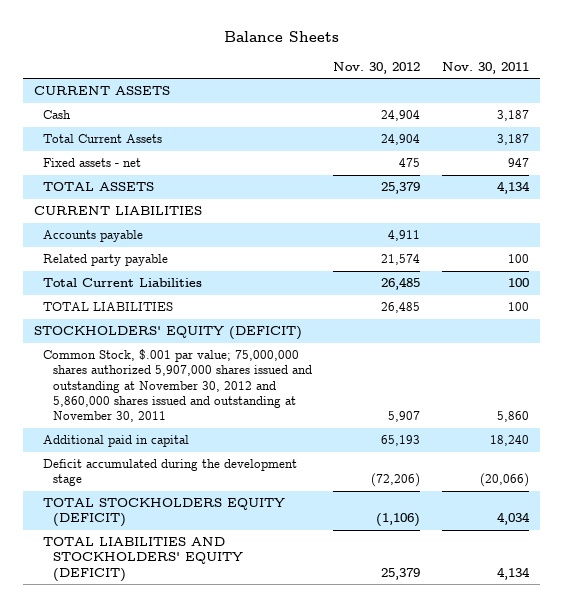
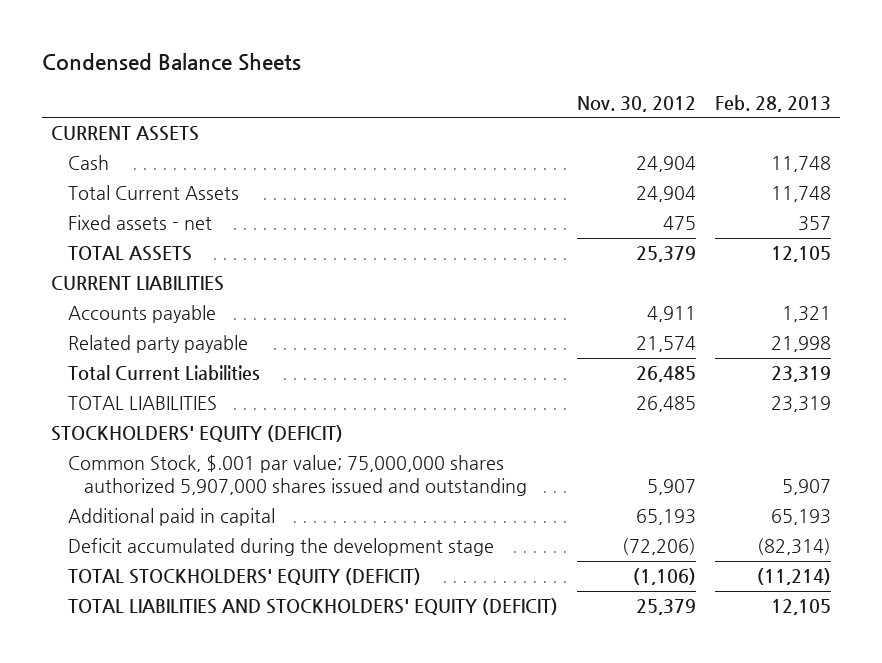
[223,31,339,43] Balance Sheets -> [41,53,301,72] Condensed Balance Sheets
[442,61,530,74] Nov. 30, 2011 -> none
none -> [714,94,831,112] Feb. 28, 2013
[43,349,312,423] Common Stock, $.001 par value; 75,000,000 shares authorized 5,907,000 shares issued and outstanding at November 30, 2012 and 5,860,000 shares issued and outstanding at November 30, 2011 -> [67,455,528,496] Common Stock, $.001 par value; 75,000,000 shares authorized 5,907,000 shares issued and outstanding
[43,498,286,528] TOTAL STOCKHOLDERS EQUITY (DEFICIT) -> [67,568,421,586] TOTAL STOCKHOLDERS' EQUITY (DEFICIT)

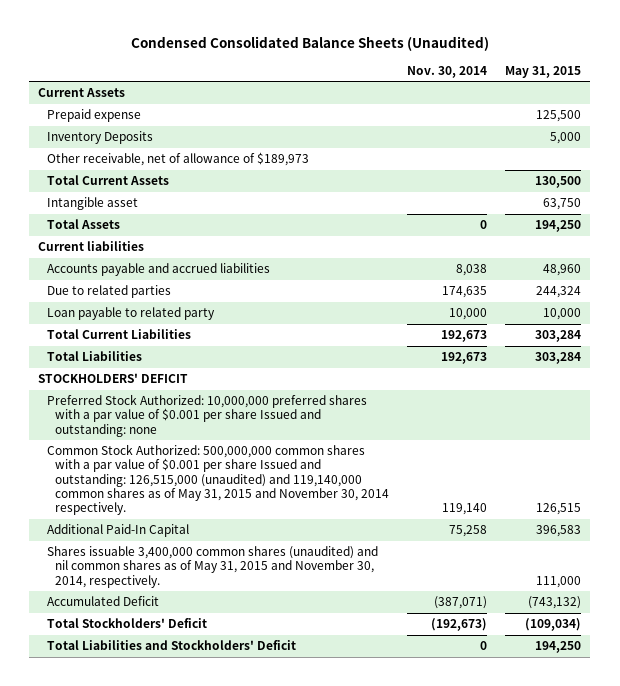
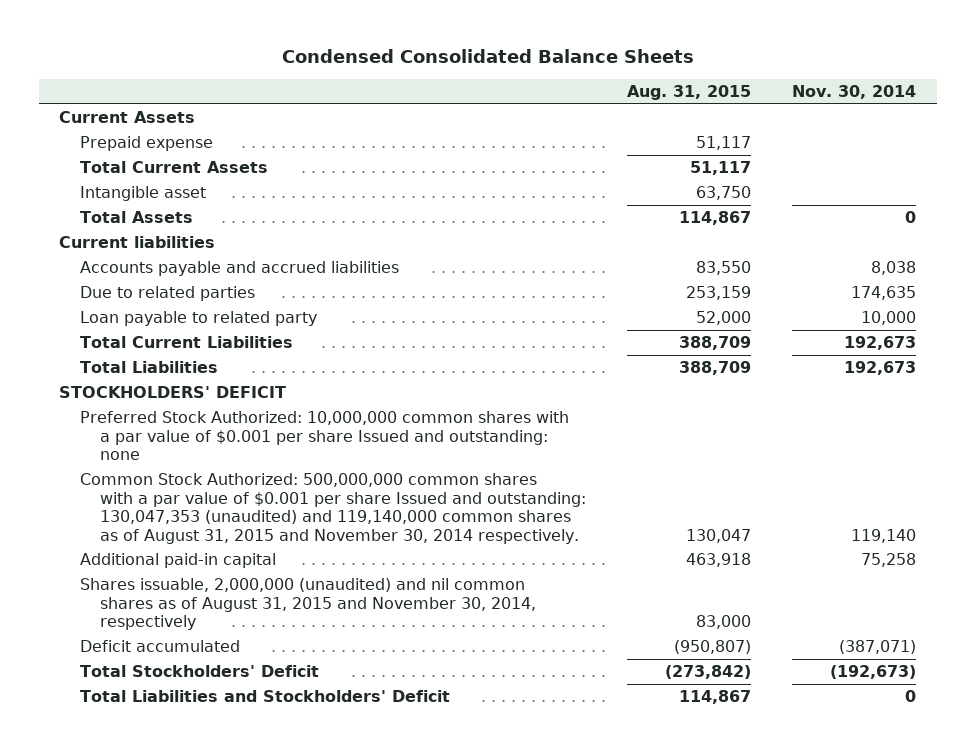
[130,35,489,51] Condensed Consolidated Balance Sheets (Unaudited) -> [281,49,694,64] Condensed Consolidated Balance Sheets
[505,65,582,78] May 31, 2015 -> none
none -> [626,85,751,101] Aug. 31, 2015
[46,131,153,145] Inventory Deposits -> none
[46,152,309,167] Other receivable, net of allowance of $189,973 -> none
[46,394,367,437] Preferred Stock Authorized: 10,000,000 preferred shares with a par value of $0.001 per share Issued and outstanding: none -> [79,411,569,461] Preferred Stock Authorized: 10,000,000 common shares with a par value of $0.001 per share Issued and outstanding: none
[46,444,390,516] Common Stock Authorized: 500,000,000 common shares with a par value of $0.001 per share Issued and outstanding: 126,515,000 (unaudited) and 119,140,000 common shares as of May 31, 2015 and November 30, 2014 respectively. -> [79,473,586,544] Common Stock Authorized: 500,000,000 common shares with a par value of $0.001 per share Issued and outstanding: 130,047,353 (unaudited) and 119,140,000 common shares as of August 31, 2015 and November 30, 2014 respectively.
[46,524,189,538] Additional Paid-In Capital -> [79,553,276,569] Additional paid-in capital
[46,546,378,588] Shares issuable 3,400,000 common shares (unaudited) and nil common shares as of May 31, 2015 and November 30, 2014, respectively. -> [79,578,536,631] Shares issuable, 2,000,000 (unaudited) and nil common shares as of August 31, 2015 and November 30, 2014, respectively
[46,596,159,607] Accumulated Deficit -> [79,640,240,653] Deficit accumulated

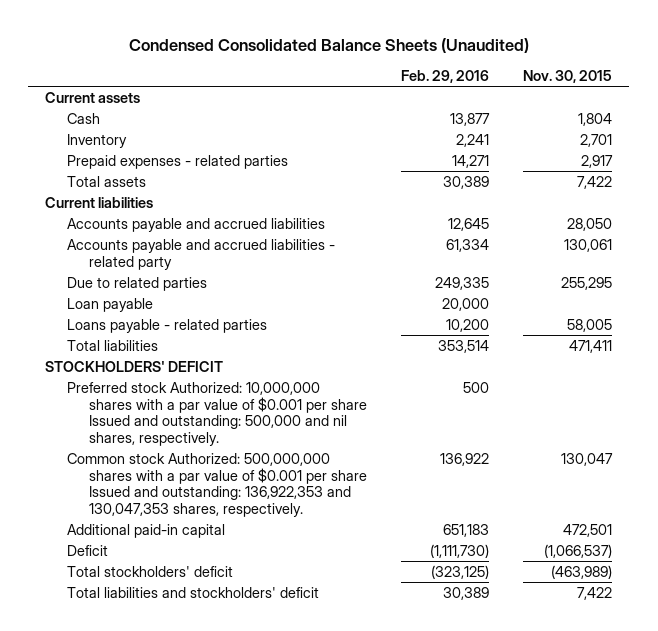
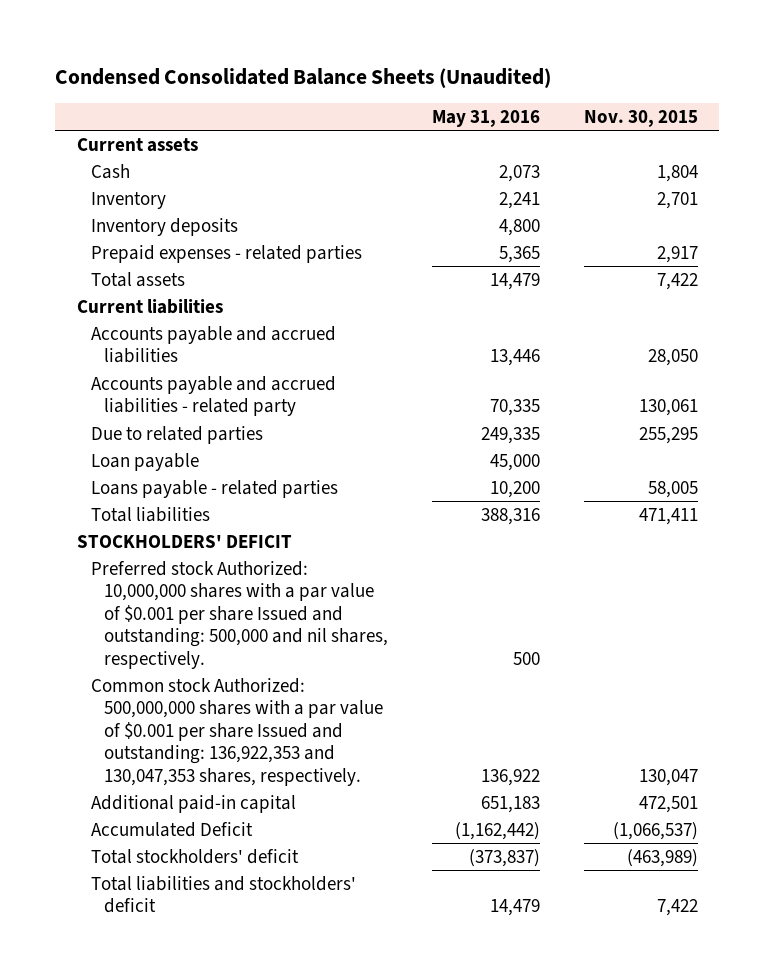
[401,70,490,84] Feb. 29, 2016 -> none
none -> [432,109,541,127] May 31, 2016
none -> [90,217,238,236] Inventory deposits
[67,544,109,556] Deficit -> [90,821,253,837] Accumulated Deficit

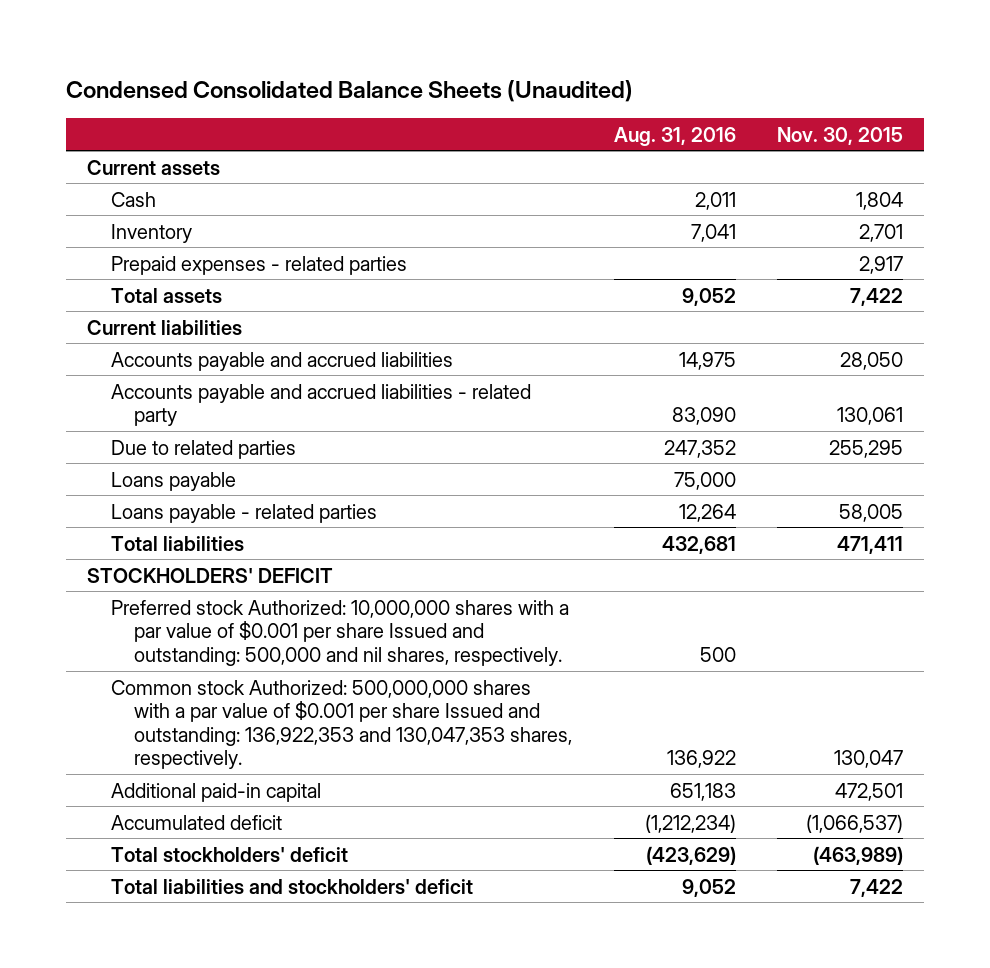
[432,109,541,127] May 31, 2016 -> none
none -> [613,126,736,146] Aug. 31, 2016
[90,217,238,236] Inventory deposits -> none
[90,452,199,471] Loan payable -> [110,471,236,491] Loans payable
[90,821,253,837] Accumulated Deficit -> [110,814,282,830] Accumulated deficit

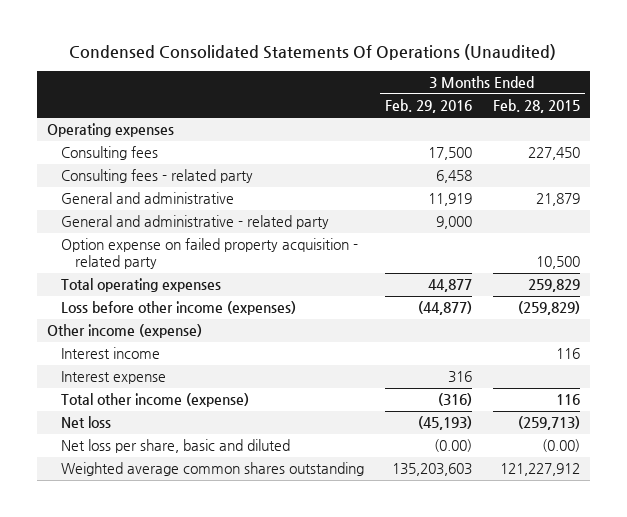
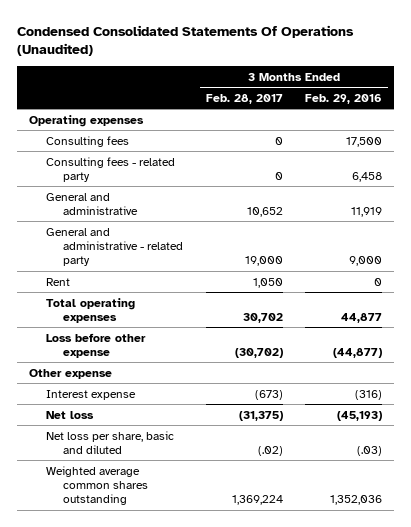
[492,99,580,114] Feb. 28, 2015 -> none
none -> [205,93,283,104] Feb. 28, 2017
[61,238,359,269] Option expense on failed property acquisition - related party -> none
none -> [45,277,70,286] Rent
[61,347,161,360] Interest income -> none
[61,393,250,408] Total other income (expense) -> none
[61,301,297,316] Loss before other income (expenses) -> [45,332,146,358] Loss before other expense
[47,324,203,339] Other income (expense) -> [28,368,112,379] Other expense
[447,371,472,384] 316 -> [355,389,383,400] (316)
[433,439,472,453] (0.00) -> [357,445,383,456] (.03)
[391,463,472,477] 135,203,603 -> [330,495,383,506] 1,352,036

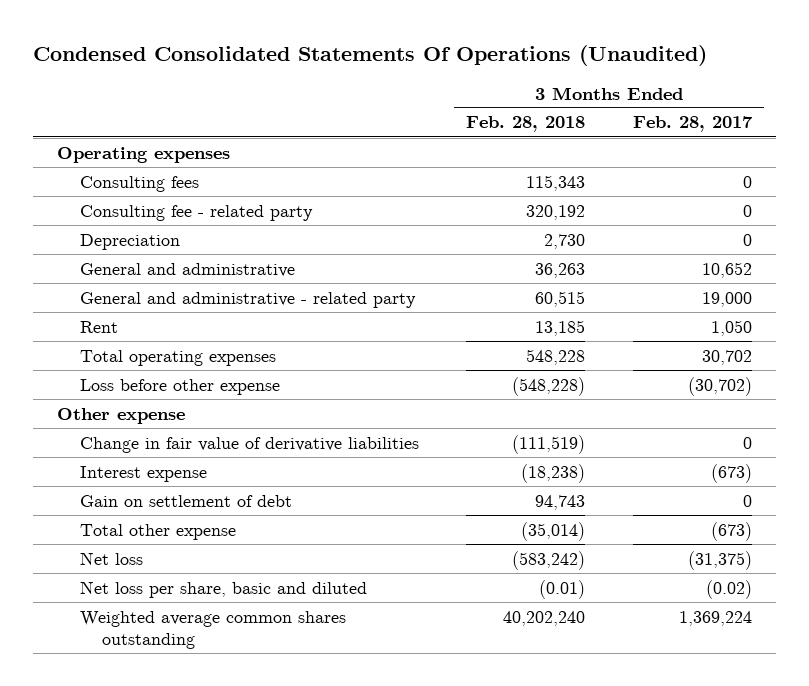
[305,93,383,104] Feb. 29, 2016 -> none
none -> [466,116,586,133] Feb. 28, 2018
[45,156,175,182] Consulting fees - related party -> [79,204,313,221] Consulting fee - related party
none -> [79,233,180,250] Depreciation
none -> [79,436,419,453] Change in fair value of derivative liabilities
none -> [79,494,292,507] Gain on settlement of debt
none -> [79,523,236,540] Total other expense
[257,445,283,456] (.02) -> [705,579,752,599] (0.02)

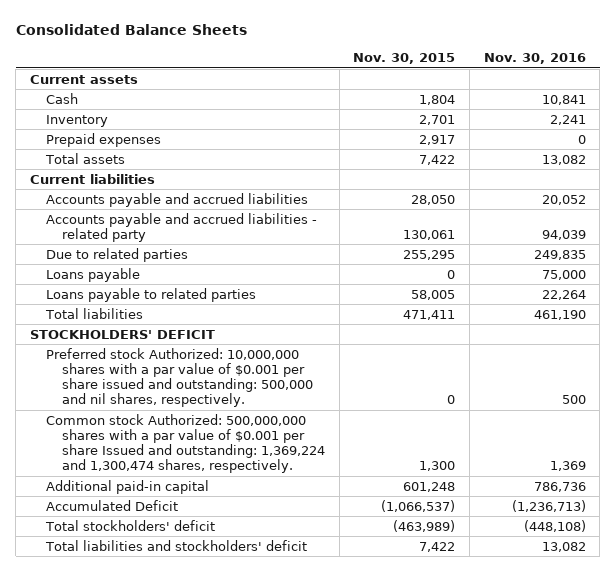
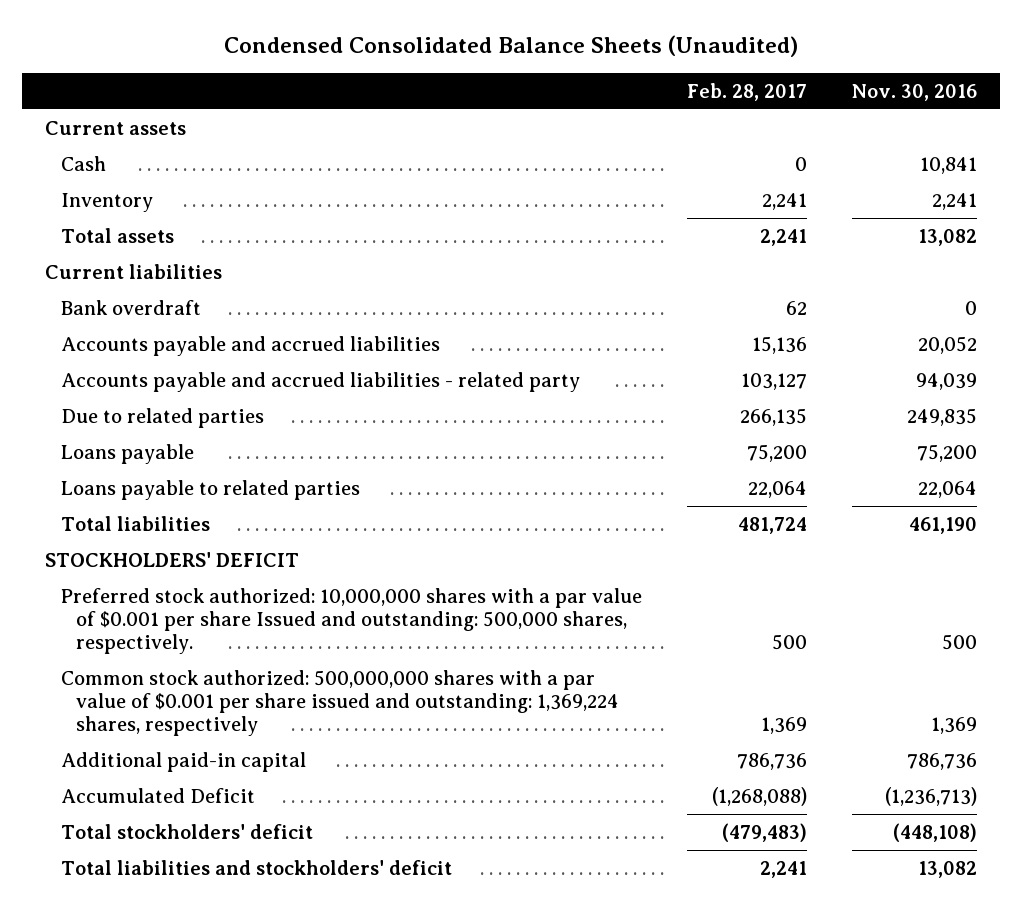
[15,24,247,36] Consolidated Balance Sheets -> [224,35,799,58] Condensed Consolidated Balance Sheets (Unaudited)
[353,53,456,65] Nov. 30, 2015 -> none
none -> [686,82,807,101] Feb. 28, 2017
[46,132,162,147] Prepaid expenses -> none
none -> [60,299,201,315] Bank overdraft
[541,269,586,280] 75,000 -> [917,443,978,462] 75,200
[541,289,586,300] 22,264 -> [918,480,978,498] 22,064
[46,347,313,407] Preferred stock Authorized: 10,000,000 shares with a par value of $0.001 per share issued and outstanding: 500,000 and nil shares, respectively. -> [60,587,642,655] Preferred stock authorized: 10,000,000 shares with a par value of $0.001 per share Issued and outstanding: 500,000 shares, respectively.
[46,413,325,473] Common stock Authorized: 500,000,000 shares with a par value of $0.001 per share Issued and outstanding: 1,369,224 and 1,300,474 shares, respectively. -> [60,669,620,737] Common stock authorized: 500,000,000 shares with a par value of $0.001 per share issued and outstanding: 1,369,224 shares, respectively

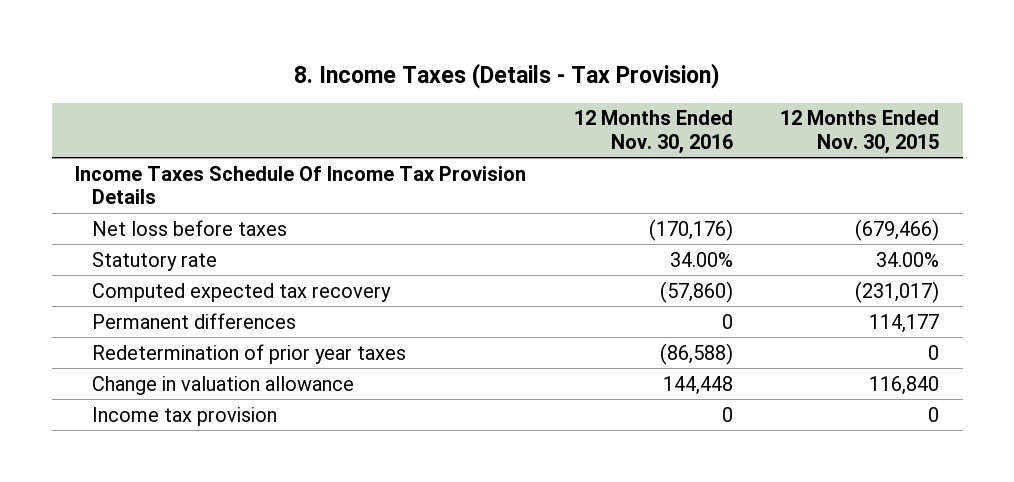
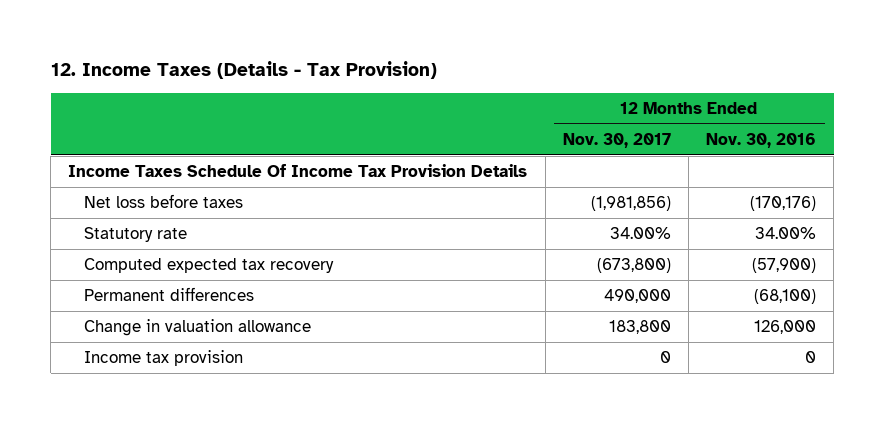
[294,62,721,89] 8. Income Taxes (Details - Tax Provision) -> [50,61,437,80] 12. Income Taxes (Details - Tax Provision)
[779,110,939,154] 12 Months Ended Nov. 30, 2015 -> none
none -> [562,132,671,148] Nov. 30, 2017
[91,343,406,364] Redetermination of prior year taxes -> none
[659,280,733,303] (57,860) -> [752,258,817,274] (57,900)
[721,313,733,329] 0 -> [754,289,817,305] (68,100)
[662,375,733,395] 144,448 -> [754,320,817,335] 126,000

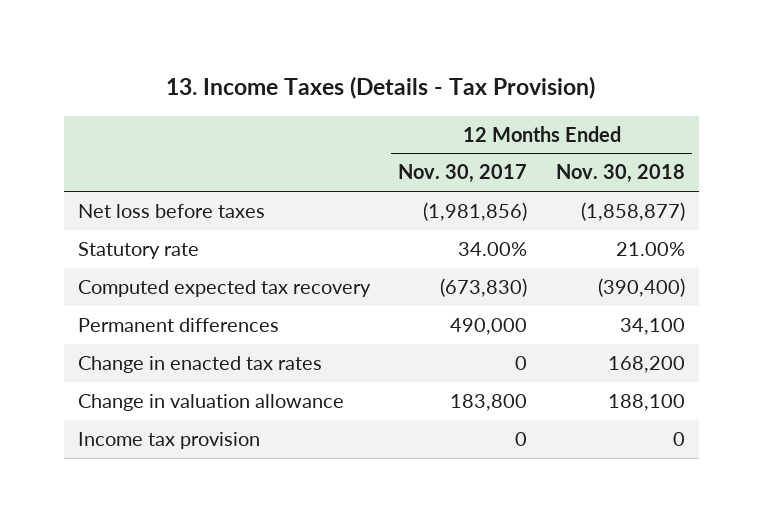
[50,61,437,80] 12. Income Taxes (Details - Tax Provision) -> [166,76,596,100] 13. Income Taxes (Details - Tax Provision)
[706,132,817,148] Nov. 30, 2016 -> none
none -> [555,164,685,184] Nov. 30, 2018
[68,164,528,178] Income Taxes Schedule Of Income Tax Provision Details -> none
[596,258,671,274] (673,800) -> [440,278,528,298] (673,830)
none -> [78,356,323,374] Change in enacted tax rates

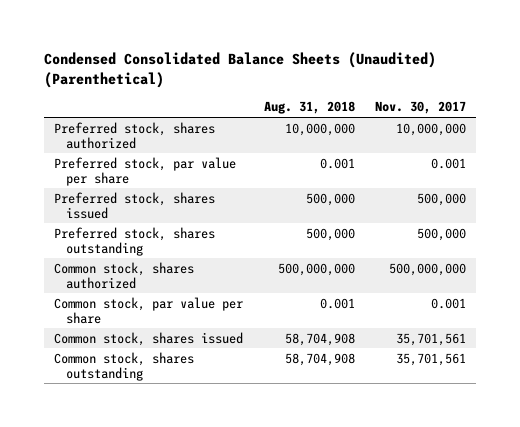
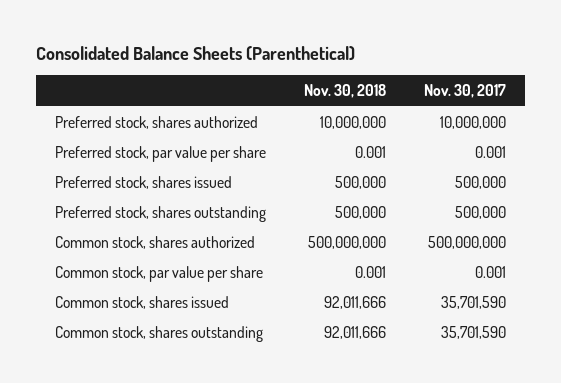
[44,52,437,89] Condensed Consolidated Balance Sheets (Unaudited) (Parenthetical) -> [36,46,356,62] Consolidated Balance Sheets (Parenthetical)
[263,101,355,115] Aug. 31, 2018 -> none
none -> [303,84,386,99] Nov. 30, 2018
[396,332,467,346] 35,701,561 -> [440,295,506,309] 35,701,590
[396,352,467,366] 35,701,561 -> [440,325,506,339] 35,701,590

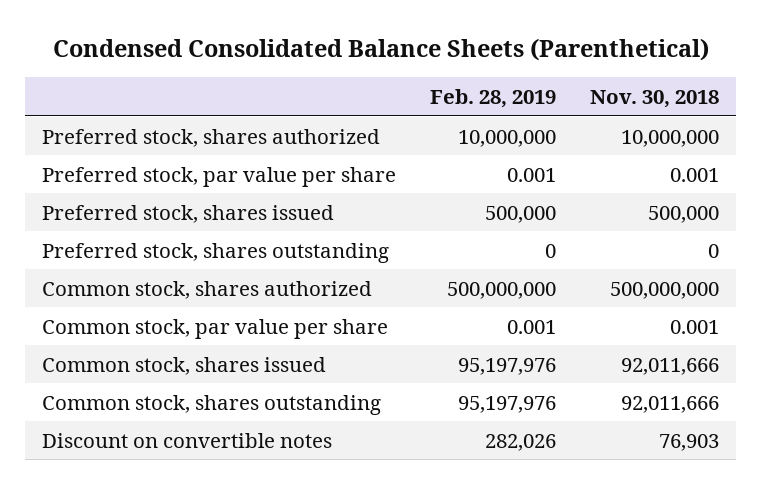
[36,46,356,62] Consolidated Balance Sheets (Parenthetical) -> [52,37,709,61] Condensed Consolidated Balance Sheets (Parenthetical)
[423,84,506,99] Nov. 30, 2017 -> none
none -> [430,88,557,108] Feb. 28, 2019
[334,205,386,219] 500,000 -> [708,243,720,258] 0
none -> [41,432,332,448] Discount on convertible notes

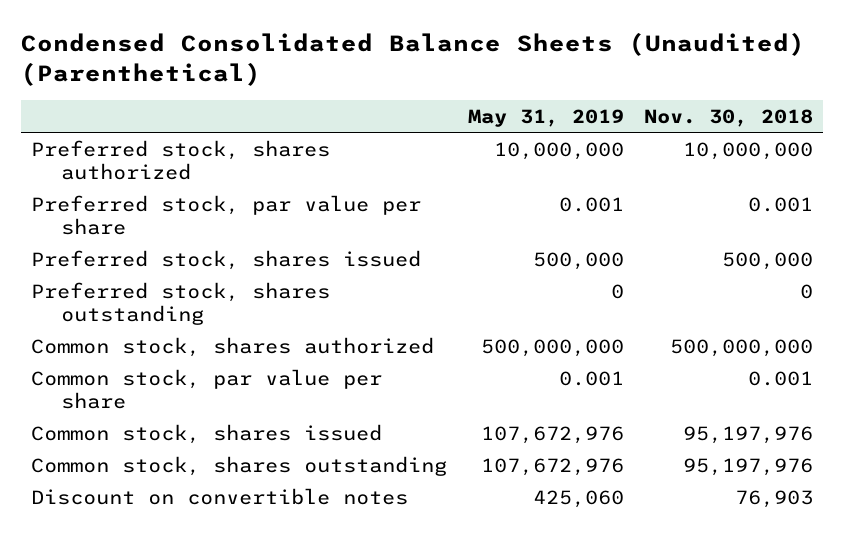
[52,37,709,61] Condensed Consolidated Balance Sheets (Parenthetical) -> [21,32,806,87] Condensed Consolidated Balance Sheets (Unaudited) (Parenthetical)
[430,88,557,108] Feb. 28, 2019 -> none
none -> [467,109,624,128] May 31, 2019
[621,357,720,375] 92,011,666 -> [682,425,813,444] 95,197,976
[621,395,720,413] 92,011,666 -> [682,457,813,476] 95,197,976

